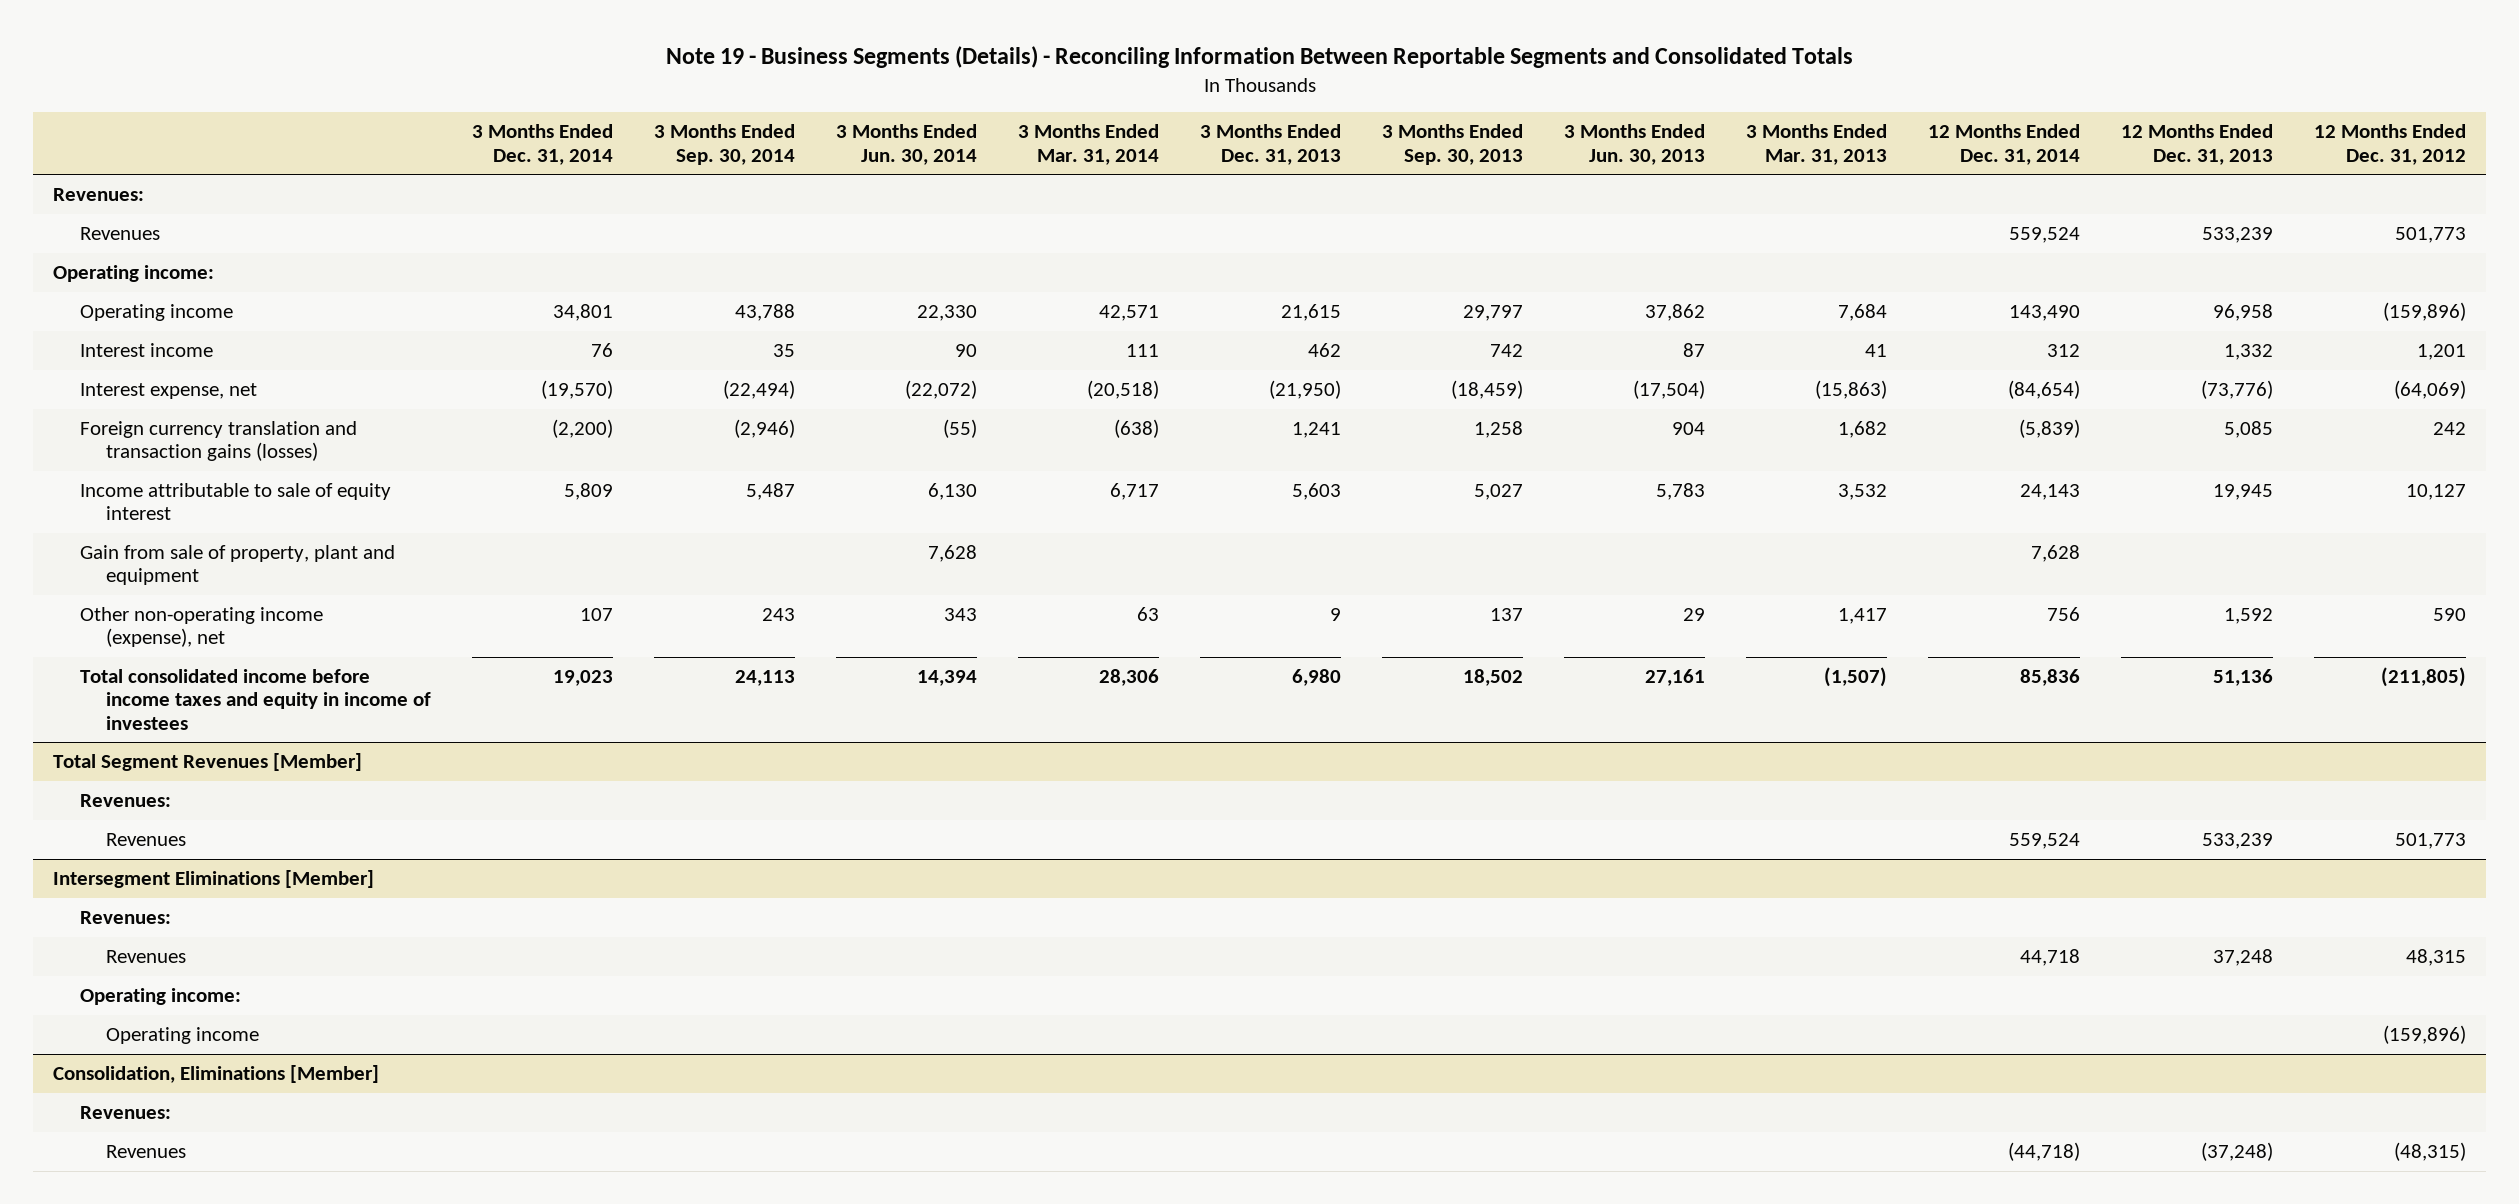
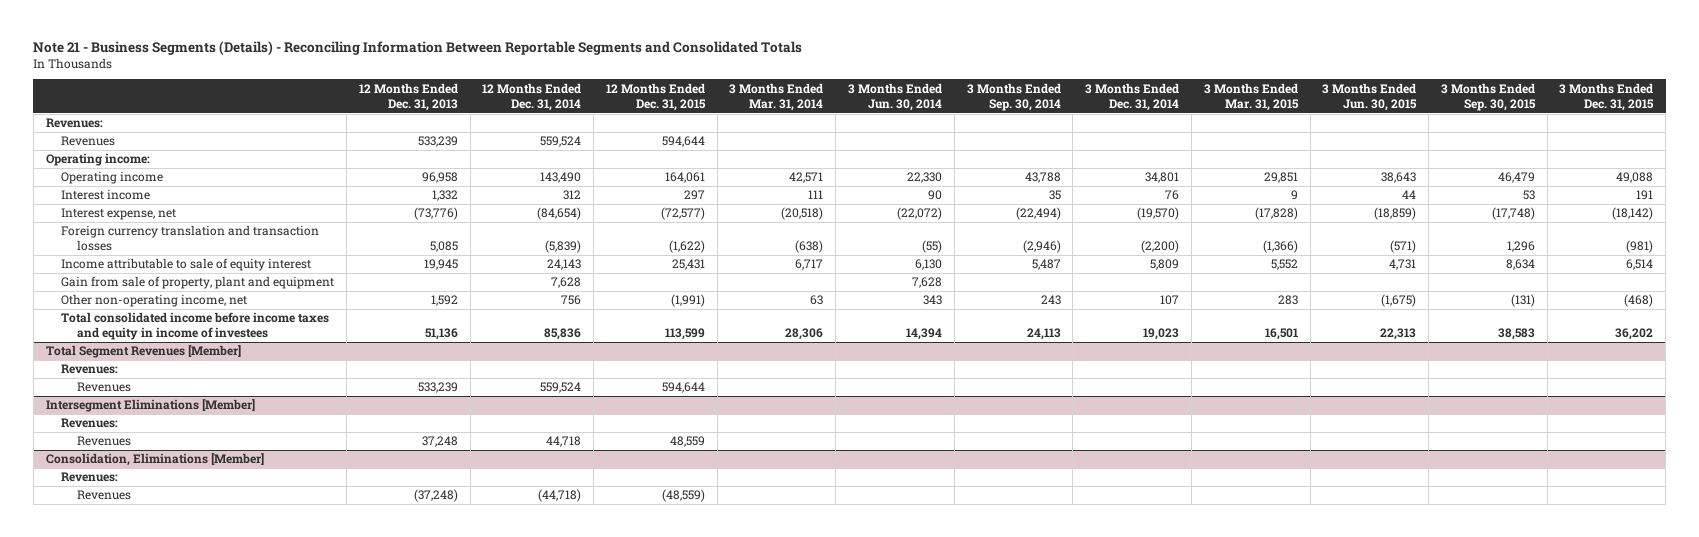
[665,46,1853,69] Note 19 - Business Segments (Details) - Reconciling Information Between Reportable Segments and Consolidated Totals -> [33,40,803,55] Note 21 - Business Segments (Details) - Reconciling Information Between Reportable Segments and Consolidated Totals
[1199,124,1341,165] 3 Months Ended Dec. 31, 2013 -> none
[1381,124,1523,165] 3 Months Ended Sep. 30, 2013 -> none
[1563,124,1705,165] 3 Months Ended Jun. 30, 2013 -> none
[1745,124,1887,165] 3 Months Ended Mar. 31, 2013 -> none
[2313,124,2466,165] 12 Months Ended Dec. 31, 2012 -> none
none -> [605,82,706,111] 12 Months Ended Dec. 31, 2015
none -> [1203,82,1299,111] 3 Months Ended Mar. 31, 2015
none -> [1322,82,1418,111] 3 Months Ended Jun. 30, 2015
none -> [1440,82,1536,111] 3 Months Ended Sep. 30, 2015
none -> [1559,82,1655,111] 3 Months Ended Dec. 31, 2015
[79,420,357,462] Foreign currency translation and transaction gains (losses) -> [61,225,320,252] Foreign currency translation and transaction losses
[79,606,323,648] Other non-operating income (expense), net -> [61,294,248,308] Other non-operating income, net
[79,987,241,1005] Operating income: -> none
[105,1026,259,1044] Operating income -> none

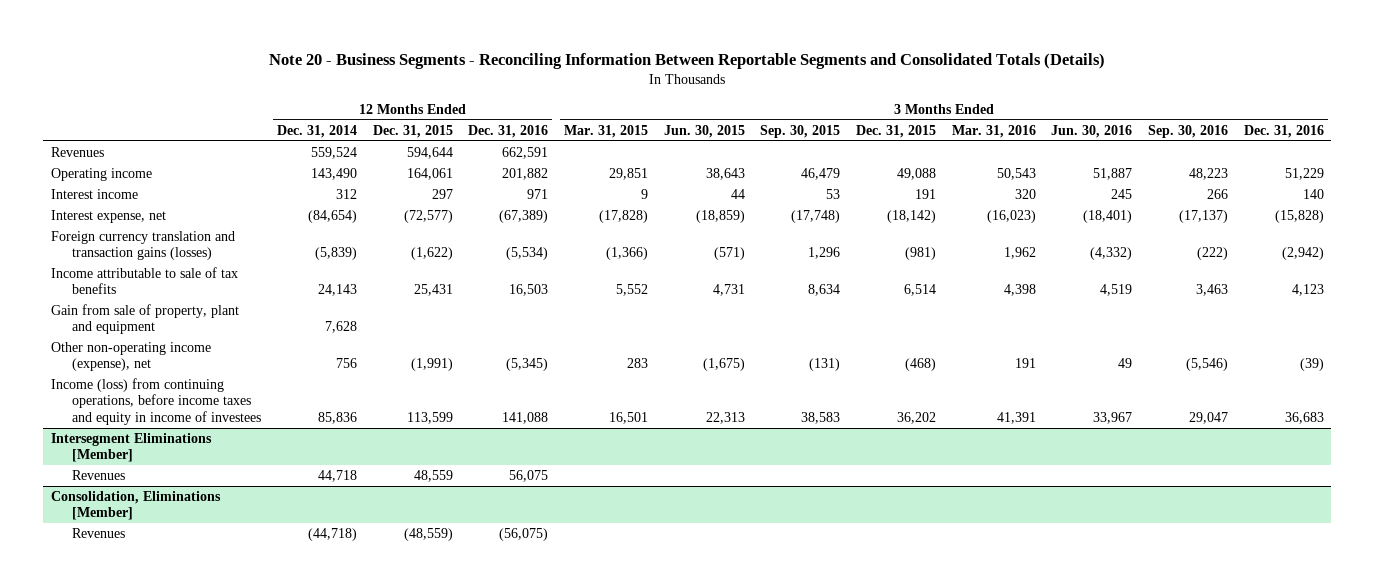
[33,40,803,55] Note 21 - Business Segments (Details) - Reconciling Information Between Reportable Segments and Consolidated Totals -> [269,53,1106,70] Note 20 - Business Segments - Reconciling Information Between Reportable Segments and Consolidated Totals (Details)
[358,82,458,111] 12 Months Ended Dec. 31, 2013 -> none
[729,82,824,111] 3 Months Ended Mar. 31, 2014 -> none
[848,82,943,111] 3 Months Ended Jun. 30, 2014 -> none
[966,82,1061,111] 3 Months Ended Sep. 30, 2014 -> none
[1085,82,1180,111] 3 Months Ended Dec. 31, 2014 -> none
none -> [468,124,549,138] Dec. 31, 2016
none -> [951,124,1036,138] Mar. 31, 2016
none -> [1051,124,1133,138] Jun. 30, 2016
none -> [1147,124,1228,138] Sep. 30, 2016
none -> [1243,124,1324,138] Dec. 31, 2016
[45,118,103,129] Revenues: -> none
[45,153,150,167] Operating income: -> none
[61,225,320,252] Foreign currency translation and transaction losses -> [51,231,236,261] Foreign currency translation and transaction gains (losses)
[61,258,312,272] Income attributable to sale of equity interest -> [51,267,239,295] Income attributable to sale of tax benefits
[45,345,241,359] Total Segment Revenues [Member] -> none
[61,364,119,375] Revenues: -> none
[76,382,131,393] Revenues -> none
[61,294,248,308] Other non-operating income, net -> [51,342,212,372] Other non-operating income (expense), net
[61,312,330,341] Total consolidated income before income taxes and equity in income of investees -> [51,378,262,425] Income (loss) from continuing operations, before income taxes and equity in income of investees
[61,418,119,429] Revenues: -> none
[61,472,119,483] Revenues: -> none

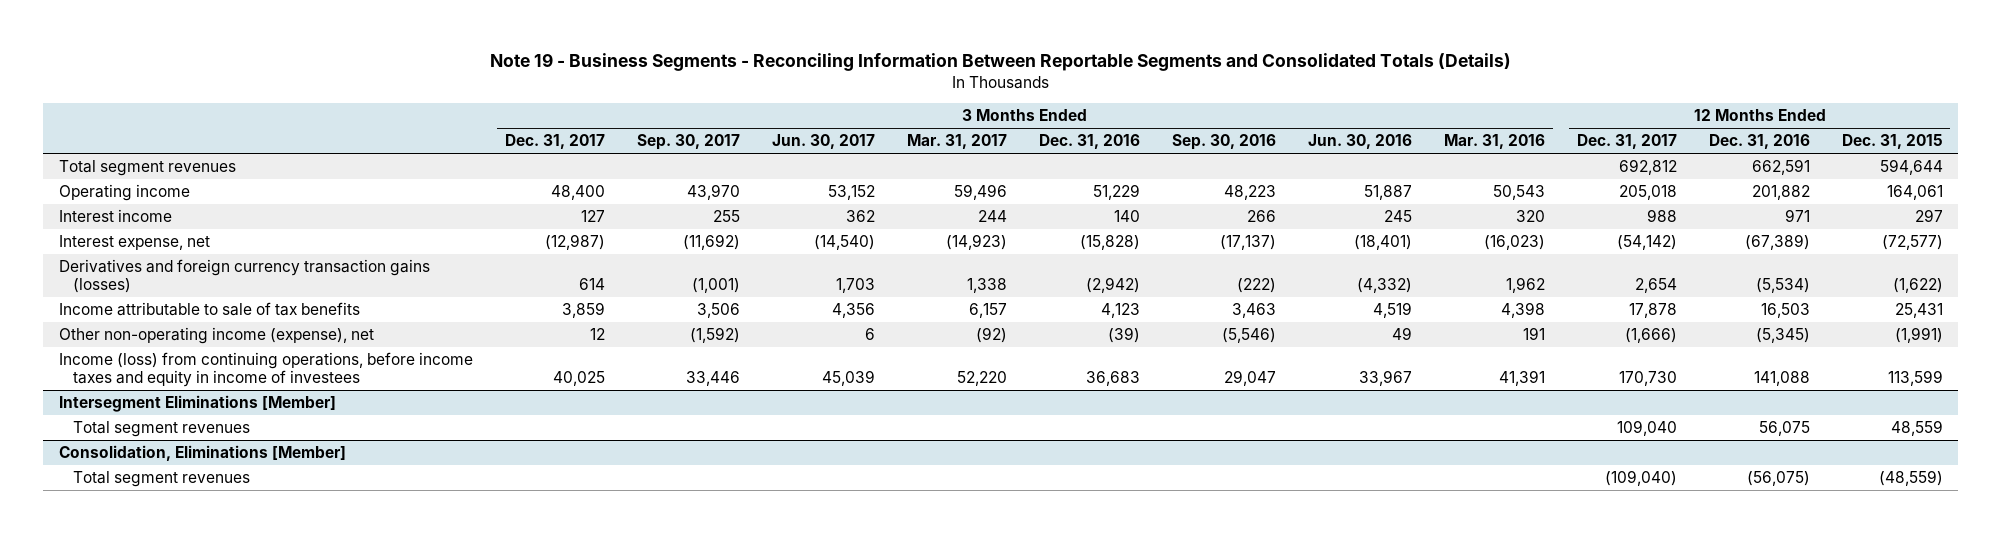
[269,53,1106,70] Note 20 - Business Segments - Reconciling Information Between Reportable Segments and Consolidated Totals (Details) -> [489,53,1511,72] Note 19 - Business Segments - Reconciling Information Between Reportable Segments and Consolidated Totals (Details)
[276,124,357,138] Dec. 31, 2014 -> none
[563,124,648,138] Mar. 31, 2015 -> none
[663,124,745,138] Jun. 30, 2015 -> none
[760,124,841,138] Sep. 30, 2015 -> none
[855,124,936,138] Dec. 31, 2015 -> none
none -> [505,134,606,150] Dec. 31, 2017
none -> [637,134,741,151] Sep. 30, 2017
none -> [772,134,876,150] Jun. 30, 2017
none -> [907,134,1008,150] Mar. 31, 2017
none -> [1576,134,1677,150] Dec. 31, 2017
[51,147,105,158] Revenues -> [59,160,237,177] Total segment revenues
[51,231,236,261] Foreign currency translation and transaction gains (losses) -> [59,259,431,293] Derivatives and foreign currency transaction gains (losses)
[51,304,240,335] Gain from sale of property, plant and equipment -> none
[72,470,126,481] Revenues -> [72,421,250,438] Total segment revenues
[72,528,126,539] Revenues -> [72,471,250,488] Total segment revenues

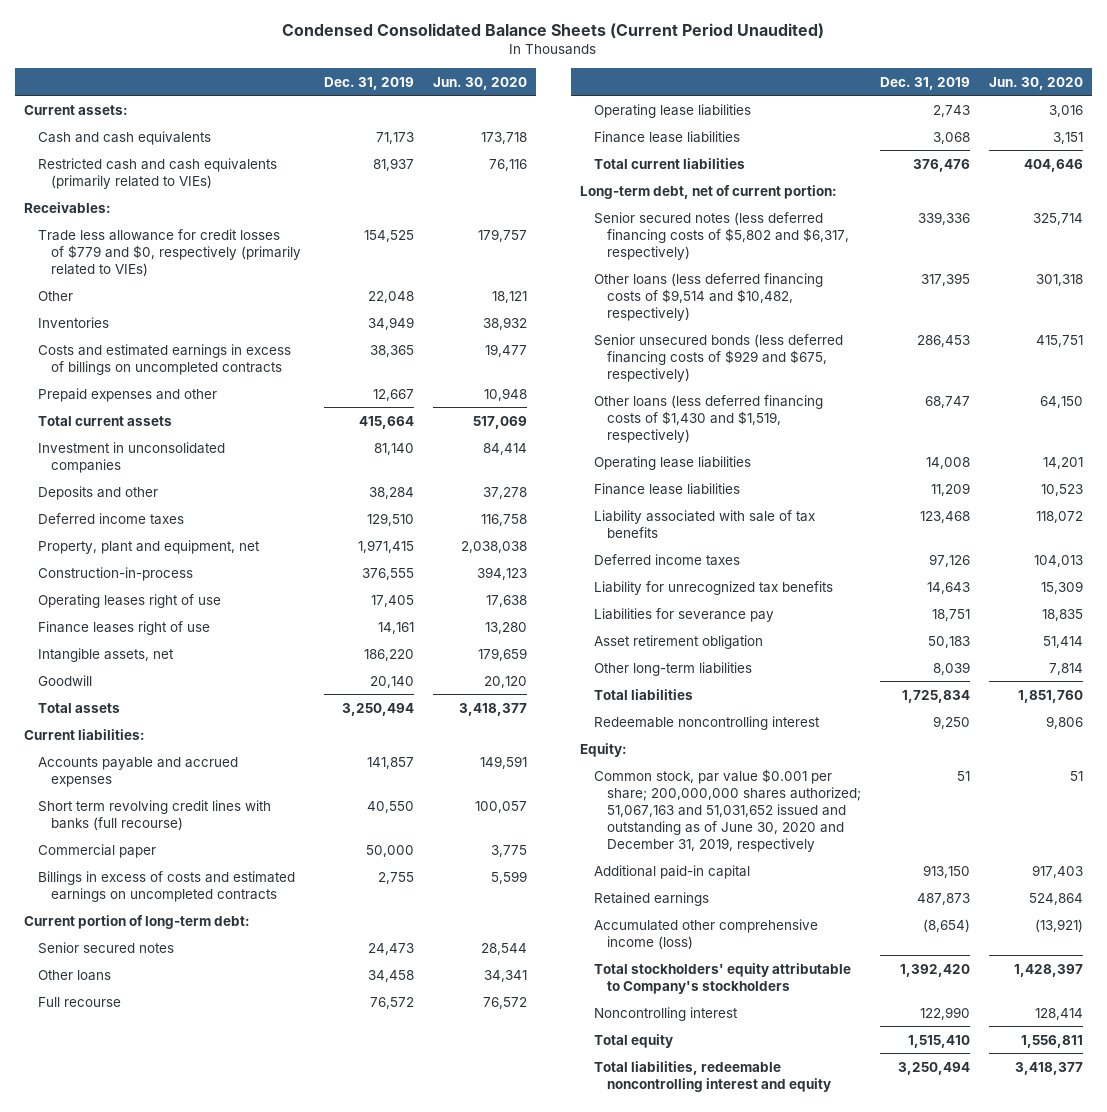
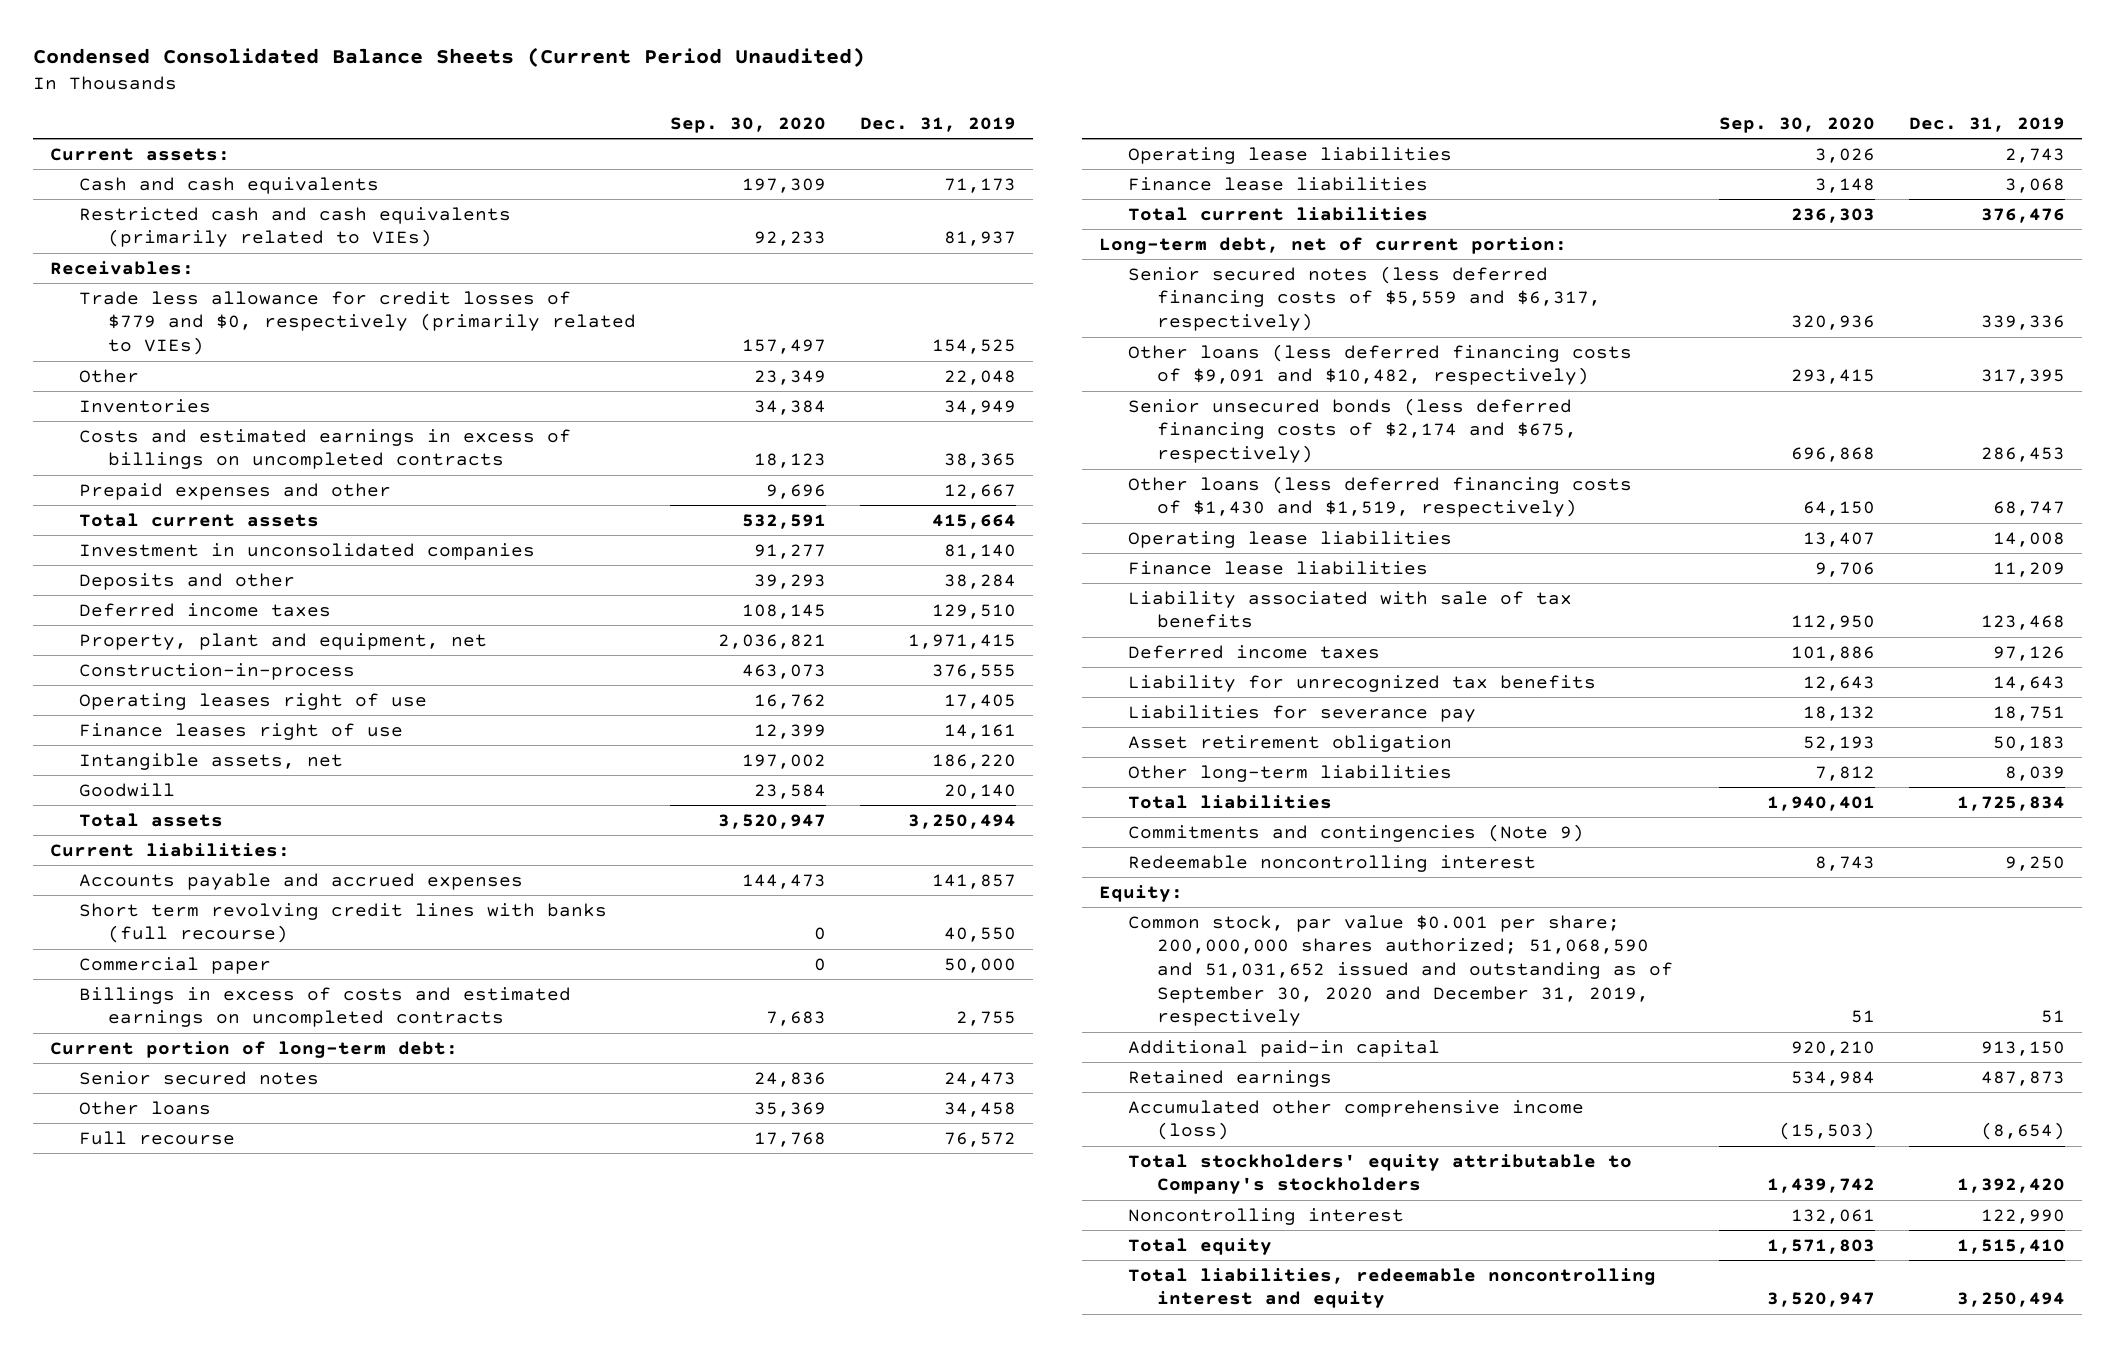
[432,76,527,90] Jun. 30, 2020 -> none
none -> [670,117,827,134] Sep. 30, 2020
[593,211,850,260] Senior secured notes (less deferred financing costs of $5,802 and $6,317, respectively) -> [1127,265,1601,332] Senior secured notes (less deferred financing costs of $5,559 and $6,317, respectively)
[593,272,823,321] Other loans (less deferred financing costs of $9,514 and $10,482, respectively) -> [1127,343,1632,386] Other loans (less deferred financing costs of $9,091 and $10,482, respectively)
[593,333,843,382] Senior unsecured bonds (less deferred financing costs of $929 and $675, respectively) -> [1127,397,1577,464] Senior unsecured bonds (less deferred financing costs of $2,174 and $675, respectively)
none -> [1127,823,1584,842] Commitments and contingencies (Note 9)
[593,768,862,852] Common stock, par value $0.001 per share; 200,000,000 shares authorized; 51,067,163 and 51,031,652 issued and outstanding as of June 30, 2020 and December 31, 2019, respectively -> [1127,914,1673,1027] Common stock, par value $0.001 per share; 200,000,000 shares authorized; 51,068,590 and 51,031,652 issued and outstanding as of September 30, 2020 and December 31, 2019, respectively

